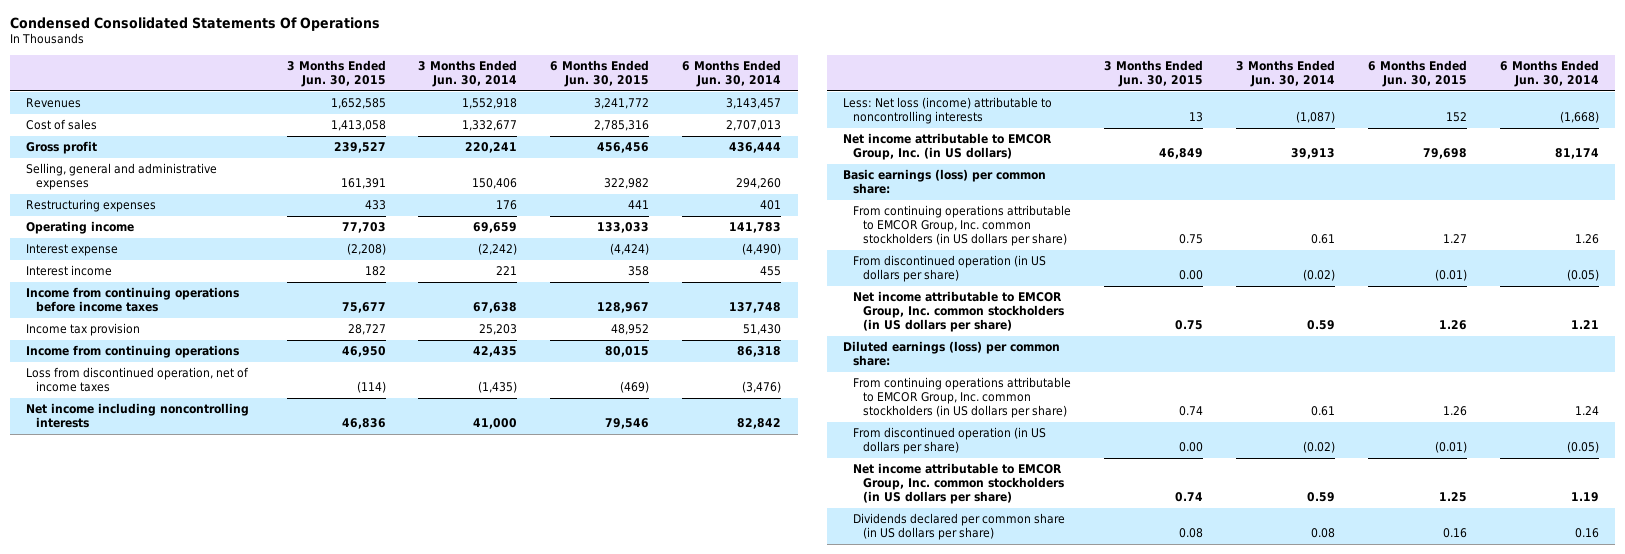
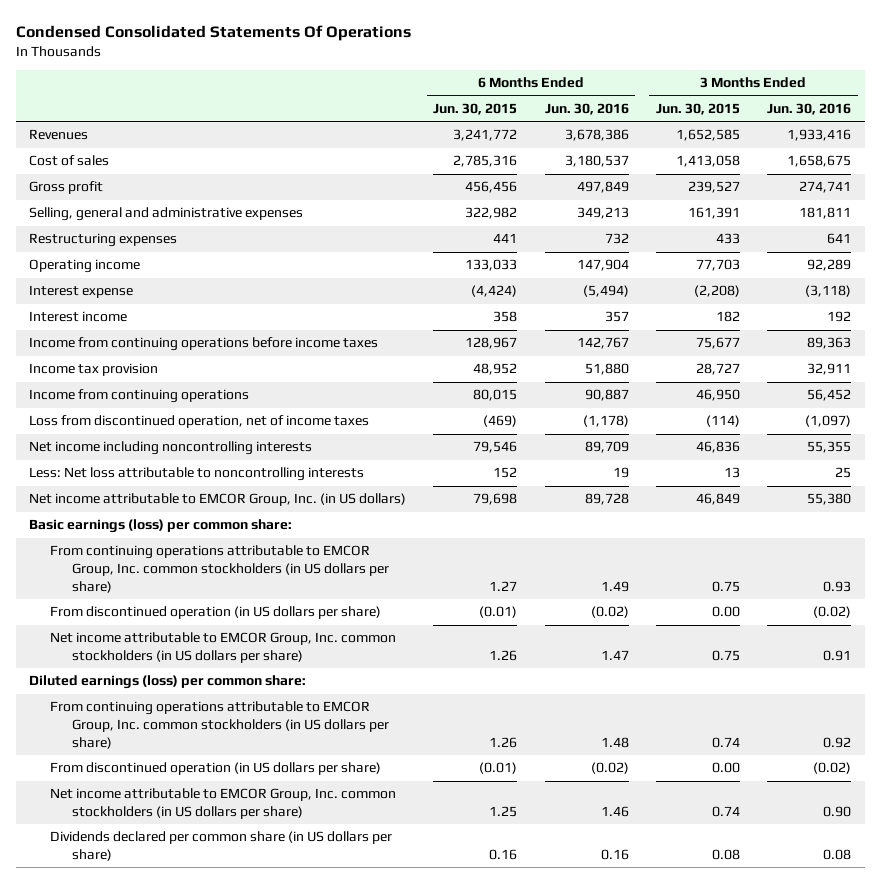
[418,60,518,87] 3 Months Ended Jun. 30, 2014 -> none
[682,60,782,87] 6 Months Ended Jun. 30, 2014 -> none
none -> [544,102,629,115] Jun. 30, 2016
none -> [766,102,851,115] Jun. 30, 2016
[843,97,1053,125] Less: Net loss (income) attributable to noncontrolling interests -> [29,467,365,482] Less: Net loss attributable to noncontrolling interests

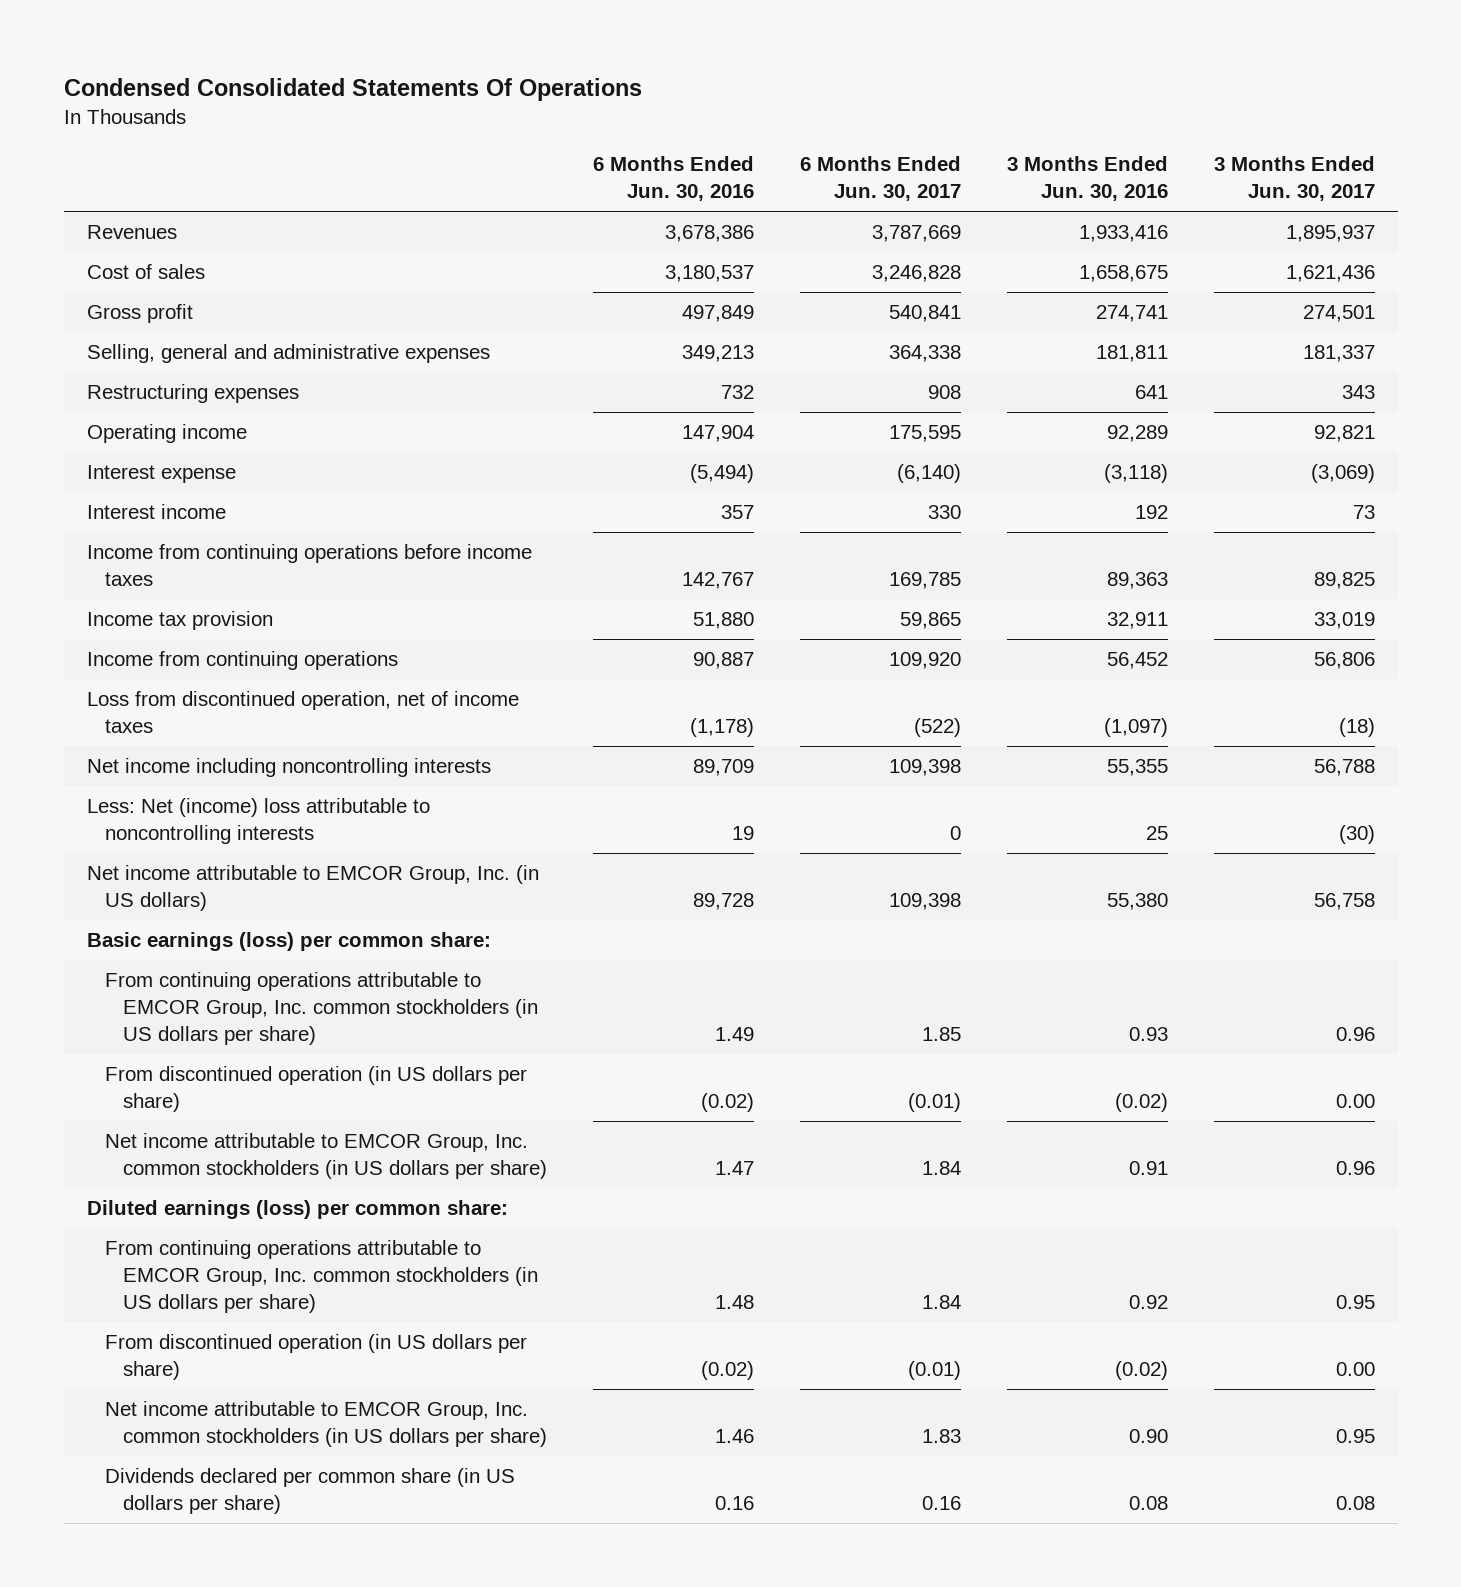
[433,102,518,115] Jun. 30, 2015 -> none
[655,102,740,115] Jun. 30, 2015 -> none
none -> [799,156,961,202] 6 Months Ended Jun. 30, 2017
none -> [1213,156,1375,202] 3 Months Ended Jun. 30, 2017
[29,467,365,482] Less: Net loss attributable to noncontrolling interests -> [86,798,430,844] Less: Net (income) loss attributable to noncontrolling interests

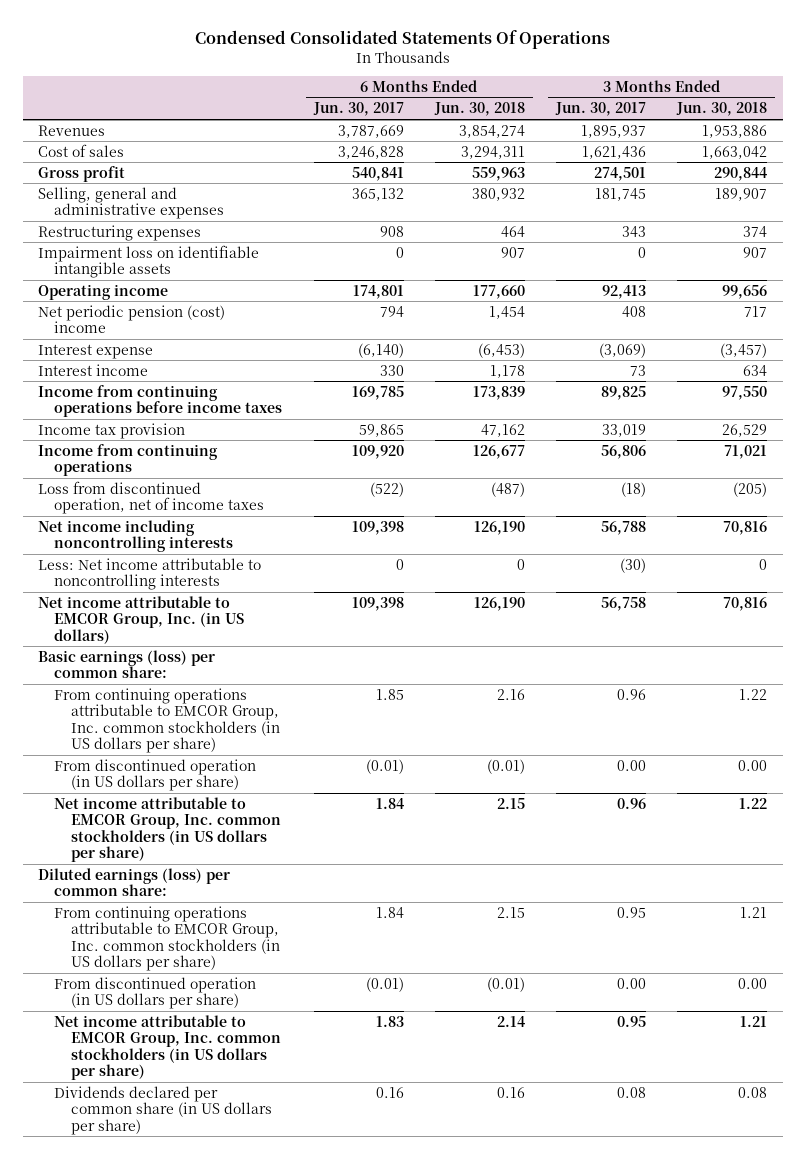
[592,156,754,202] 6 Months Ended Jun. 30, 2016 -> none
[1006,156,1168,202] 3 Months Ended Jun. 30, 2016 -> none
none -> [433,102,525,117] Jun. 30, 2018
none -> [676,102,768,117] Jun. 30, 2018
[888,345,961,363] 364,338 -> [351,187,404,201] 365,132
[1302,345,1375,363] 181,337 -> [595,187,647,201] 181,745
none -> [38,244,260,279] Impairment loss on identifiable intangible assets
[888,425,961,443] 175,595 -> [352,284,404,299] 174,801
[1313,425,1375,443] 92,821 -> [602,284,647,299] 92,413
none -> [38,304,226,334] Net periodic pension (cost) income
[86,798,430,844] Less: Net (income) loss attributable to noncontrolling interests -> [38,557,262,591] Less: Net income attributable to noncontrolling interests

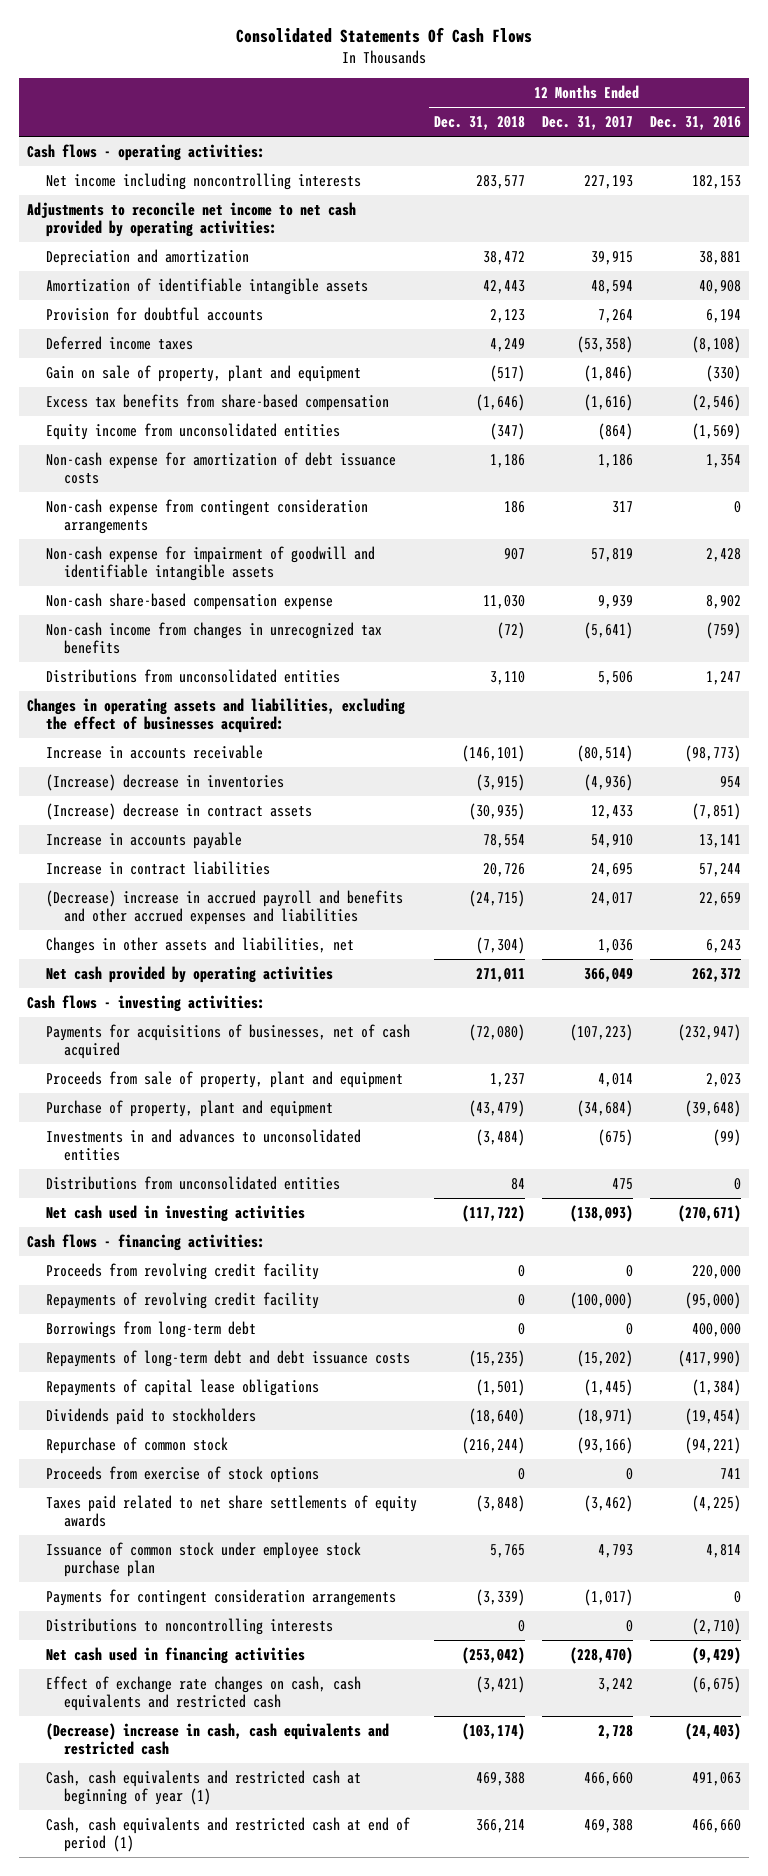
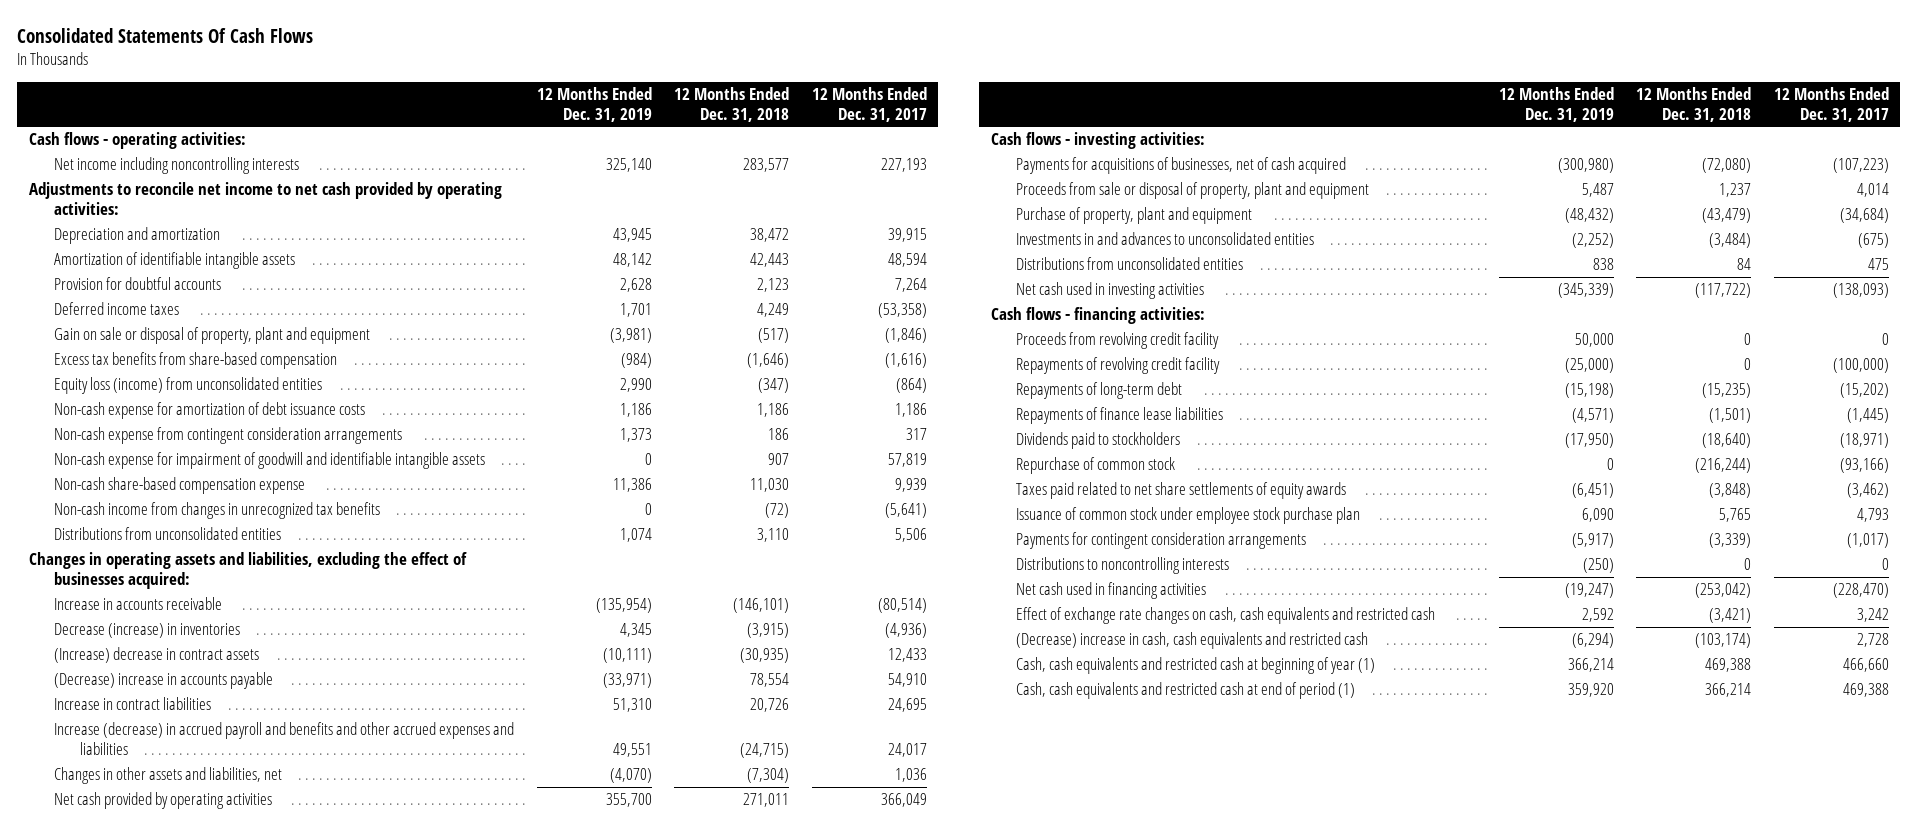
[649,115,741,130] Dec. 31, 2016 -> none
none -> [536,87,652,122] 12 Months Ended Dec. 31, 2019
[45,364,361,382] Gain on sale of property, plant and equipment -> [54,327,371,345] Gain on sale or disposal of property, plant and equipment
[45,422,340,440] Equity income from unconsolidated entities -> [54,377,323,395] Equity loss (income) from unconsolidated entities
[45,773,284,791] (Increase) decrease in inventories -> [54,623,241,639] Decrease (increase) in inventories
[45,831,242,849] Increase in accounts payable -> [54,672,274,690] (Decrease) increase in accounts payable
[45,889,403,926] (Decrease) increase in accrued payroll and benefits and other accrued expenses and liabilities -> [54,722,515,756] Increase (decrease) in accrued payroll and benefits and other accrued expenses and liabilities
[45,1070,403,1088] Proceeds from sale of property, plant and equipment -> [1016,182,1370,200] Proceeds from sale or disposal of property, plant and equipment
[45,1320,256,1338] Borrowings from long-term debt -> none
[45,1349,410,1367] Repayments of long-term debt and debt issuance costs -> [1016,382,1183,400] Repayments of long-term debt
[45,1378,319,1396] Repayments of capital lease obligations -> [1016,407,1224,425] Repayments of finance lease liabilities
[45,1465,319,1483] Proceeds from exercise of stock options -> none

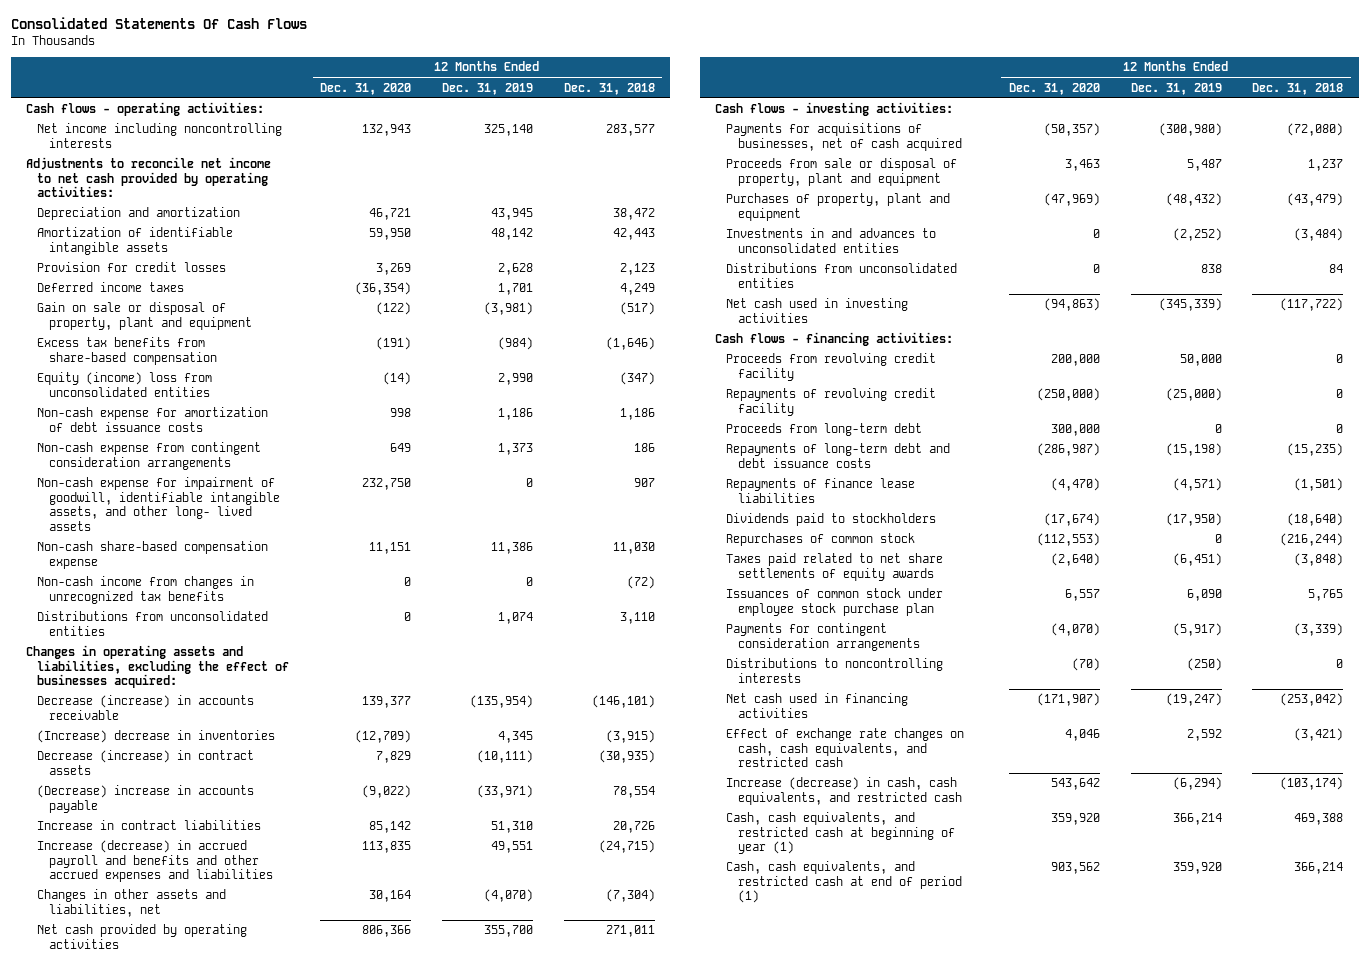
[811,87,927,122] 12 Months Ended Dec. 31, 2017 -> none
none -> [320,82,412,95] Dec. 31, 2020
[54,277,222,291] Provision for doubtful accounts -> [37,262,227,273] Provision for credit losses
[54,377,323,395] Equity loss (income) from unconsolidated entities -> [37,372,213,397] Equity (income) loss from unconsolidated entities
[54,452,486,470] Non-cash expense for impairment of goodwill and identifiable intangible assets -> [37,477,280,531] Non-cash expense for impairment of goodwill, identifiable intangible assets, and other long- lived assets
[54,597,223,611] Increase in accounts receivable -> [37,695,255,720] Decrease (increase) in accounts receivable
[54,623,241,639] Decrease (increase) in inventories -> [37,730,276,744] (Increase) decrease in inventories
[54,647,260,664] (Increase) decrease in contract assets -> [37,750,255,775] Decrease (increase) in contract assets
[1016,207,1253,225] Purchase of property, plant and equipment -> [726,193,951,221] Purchases of property, plant and equipment
none -> [726,423,923,437] Proceeds from long-term debt
[1016,382,1183,400] Repayments of long-term debt -> [726,443,951,468] Repayments of long-term debt and debt issuance costs
[1016,457,1176,475] Repurchase of common stock -> [726,533,916,547] Repurchases of common stock
[1016,507,1361,525] Issuance of common stock under employee stock purchase plan -> [726,588,944,616] Issuances of common stock under employee stock purchase plan
[1016,607,1436,625] Effect of exchange rate changes on cash, cash equivalents and restricted cash -> [726,728,965,768] Effect of exchange rate changes on cash, cash equivalents, and restricted cash
[1016,632,1369,650] (Decrease) increase in cash, cash equivalents and restricted cash -> [726,777,962,805] Increase (decrease) in cash, cash equivalents, and restricted cash
[1016,657,1376,675] Cash, cash equivalents and restricted cash at beginning of year (1) -> [726,812,955,855] Cash, cash equivalents, and restricted cash at beginning of year (1)
[1016,682,1356,700] Cash, cash equivalents and restricted cash at end of period (1) -> [726,861,962,904] Cash, cash equivalents, and restricted cash at end of period (1)

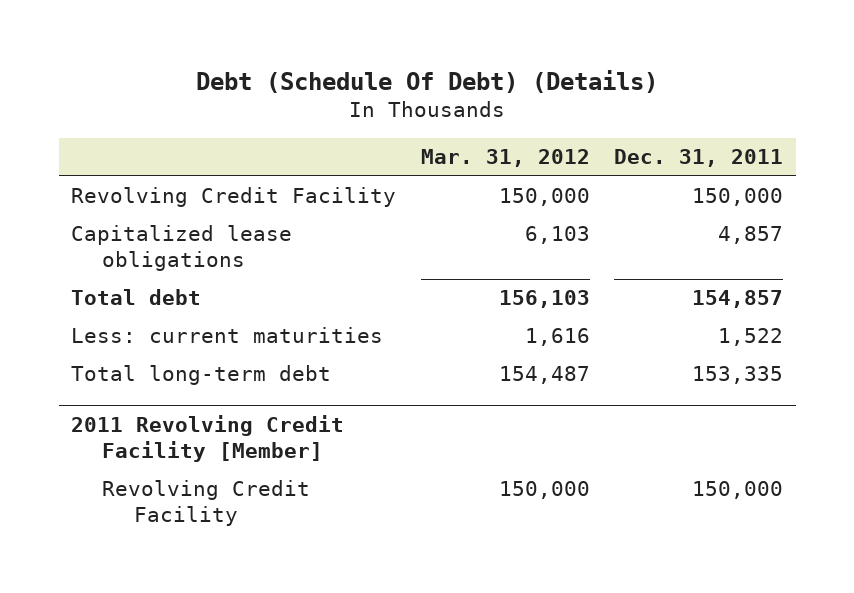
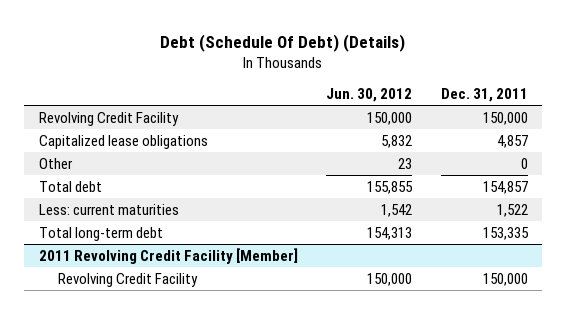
[420,148,590,167] Mar. 31, 2012 -> none
none -> [326,88,413,103] Jun. 30, 2012
none -> [38,157,73,169] Other

